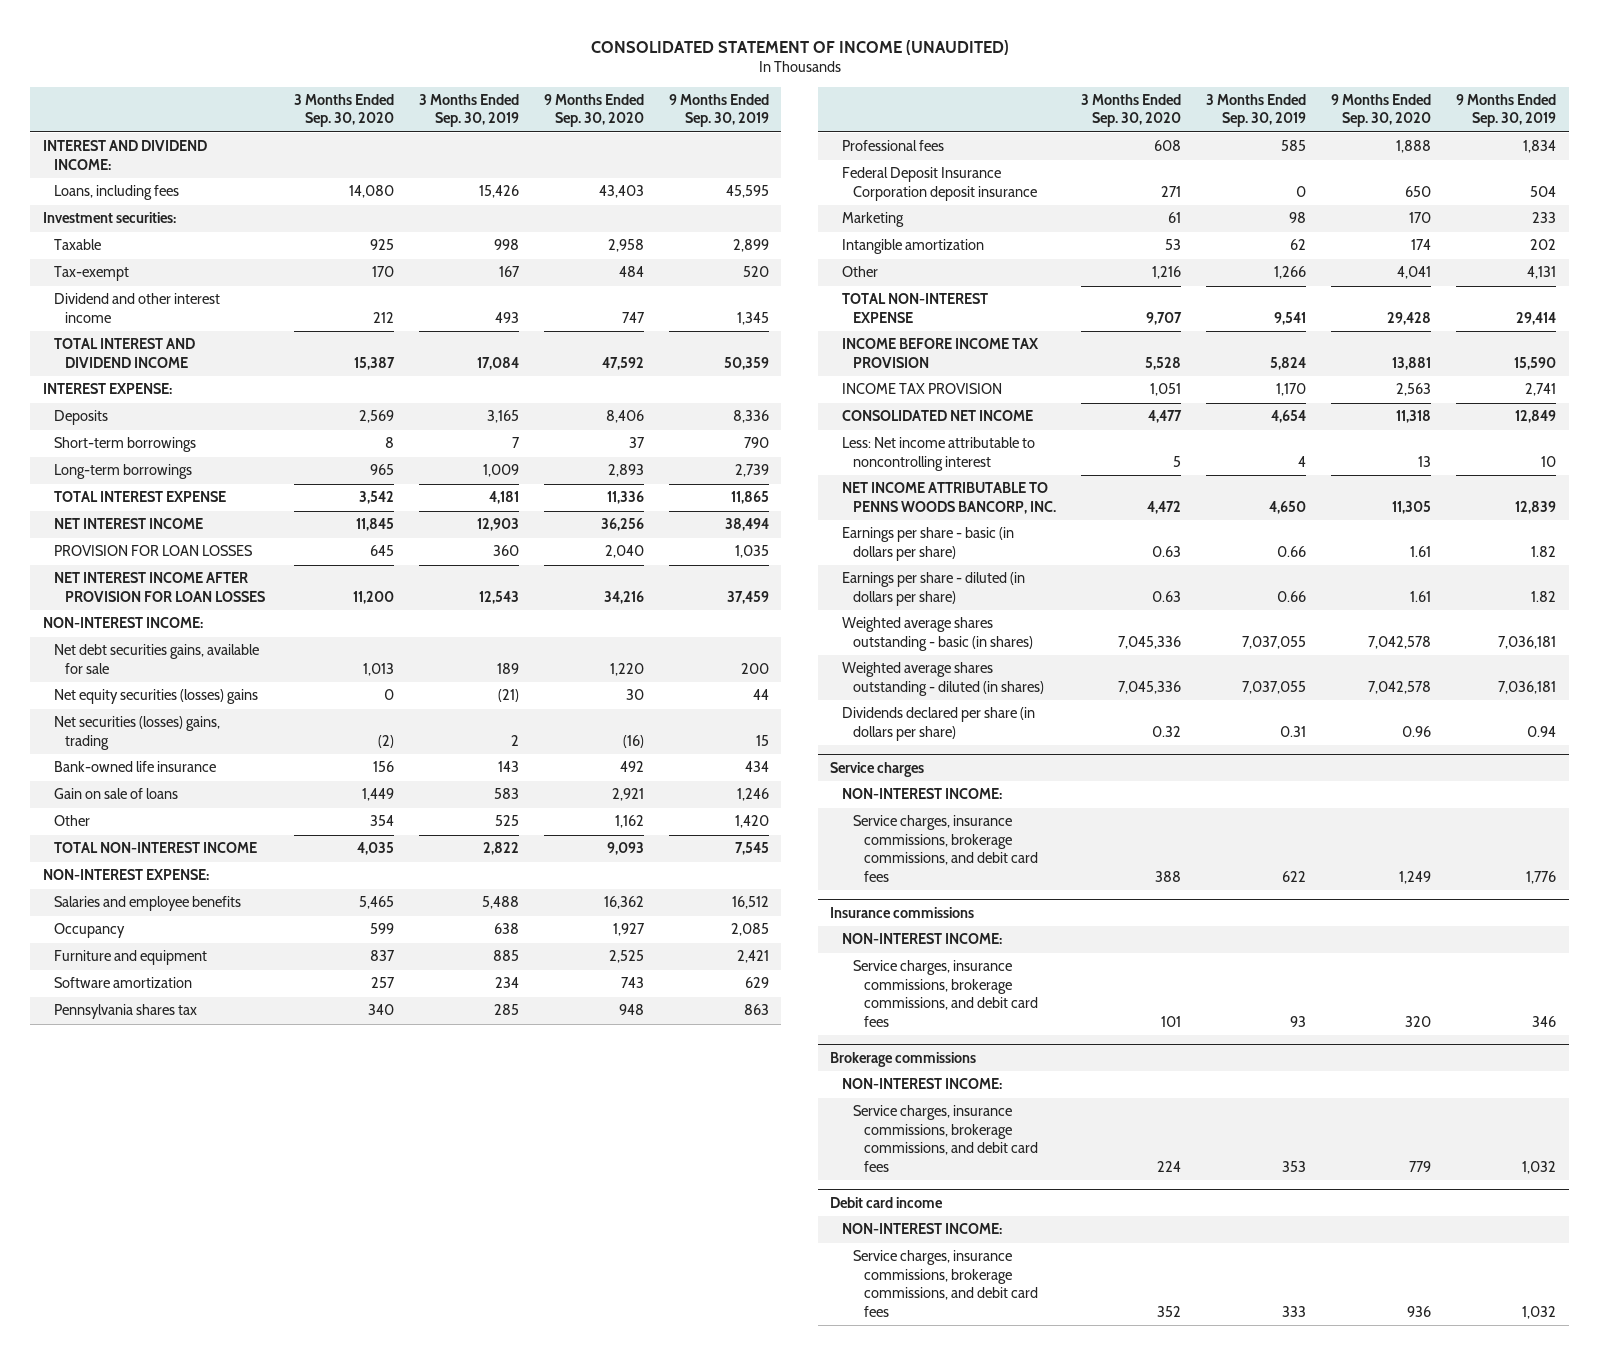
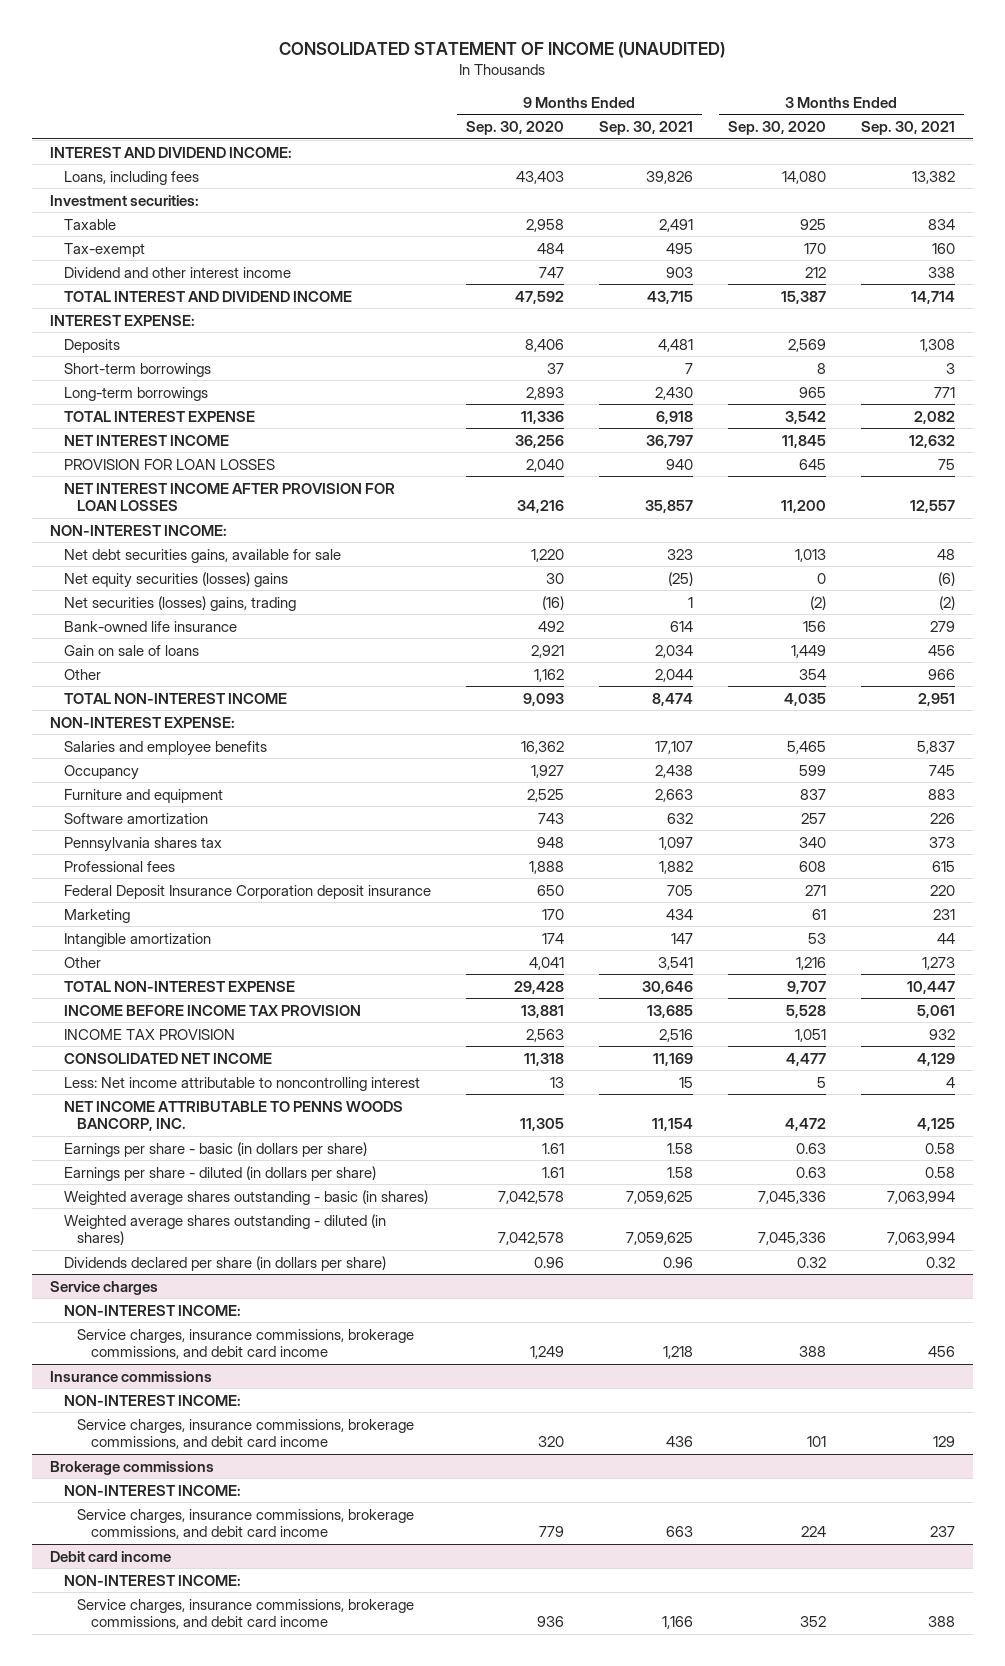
[418,94,519,128] 3 Months Ended Sep. 30, 2019 -> none
[668,94,769,128] 9 Months Ended Sep. 30, 2019 -> none
none -> [598,121,693,136] Sep. 30, 2021
none -> [860,121,955,136] Sep. 30, 2021
[852,815,1039,882] Service charges, insurance commissions, brokerage commissions, and debit card fees -> [77,1328,415,1360] Service charges, insurance commissions, brokerage commissions, and debit card income
[852,960,1039,1027] Service charges, insurance commissions, brokerage commissions, and debit card fees -> [77,1418,415,1450] Service charges, insurance commissions, brokerage commissions, and debit card income
[852,1105,1039,1172] Service charges, insurance commissions, brokerage commissions, and debit card fees -> [77,1508,415,1540] Service charges, insurance commissions, brokerage commissions, and debit card income
[852,1250,1039,1317] Service charges, insurance commissions, brokerage commissions, and debit card fees -> [77,1598,415,1630] Service charges, insurance commissions, brokerage commissions, and debit card income

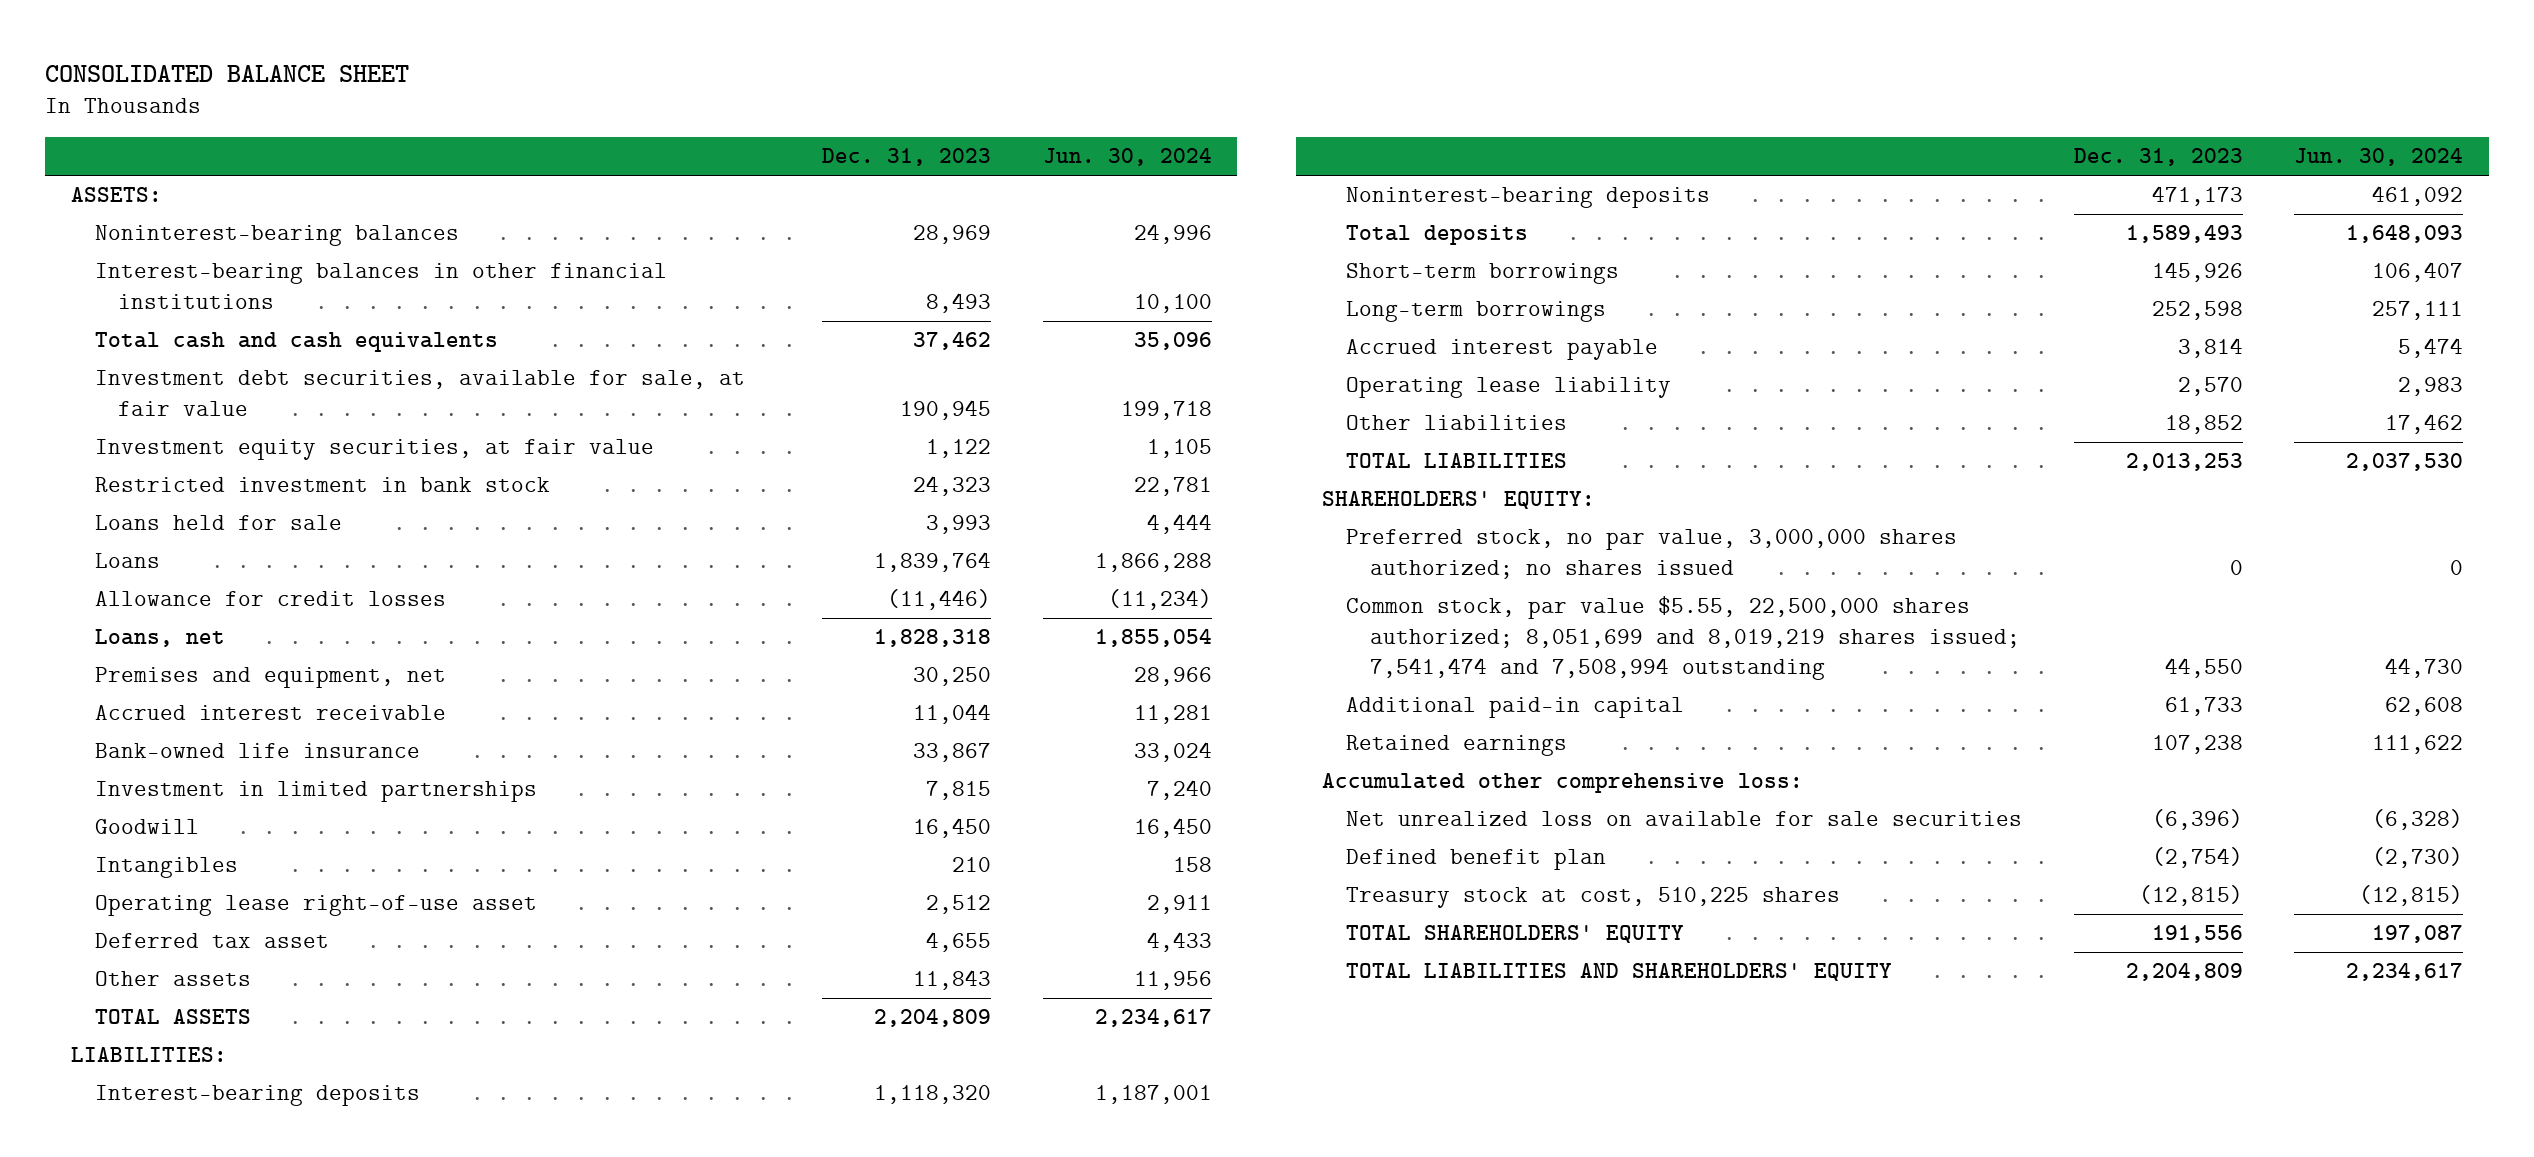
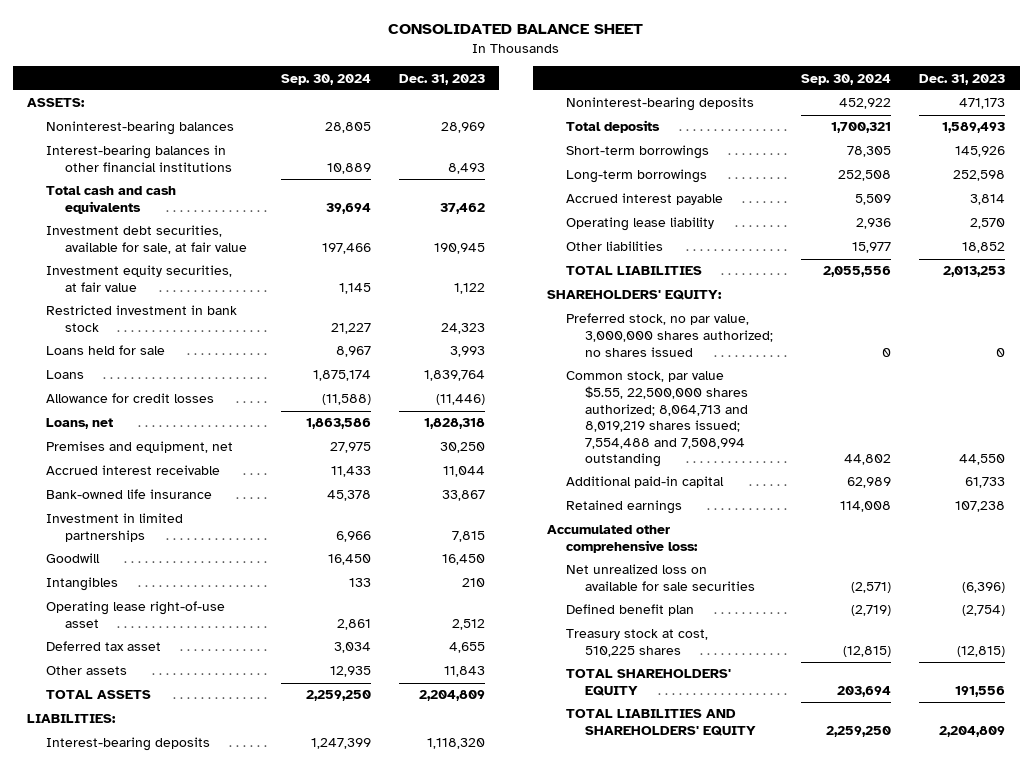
[1042,148,1212,167] Jun. 30, 2024 -> none
none -> [281,73,372,85] Sep. 30, 2024
[1346,596,2021,681] Common stock, par value $5.55, 22,500,000 shares authorized; 8,051,699 and 8,019,219 shares issued; 7,541,474 and 7,508,994 outstanding -> [566,371,749,468] Common stock, par value $5.55, 22,500,000 shares authorized; 8,064,713 and 8,019,219 shares issued; 7,554,488 and 7,508,994 outstanding

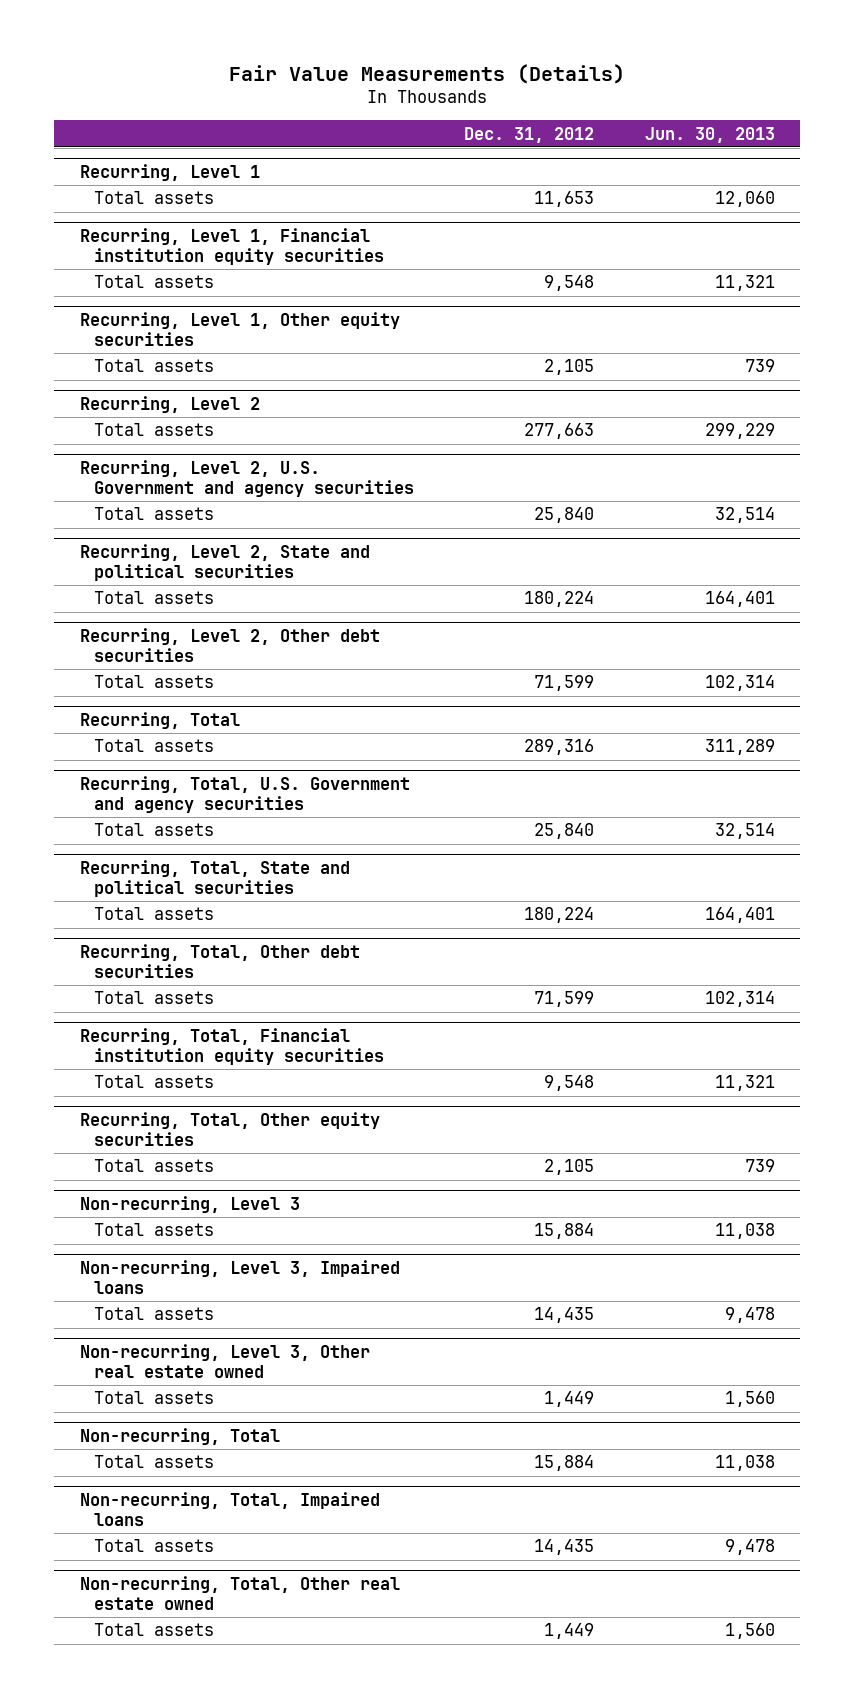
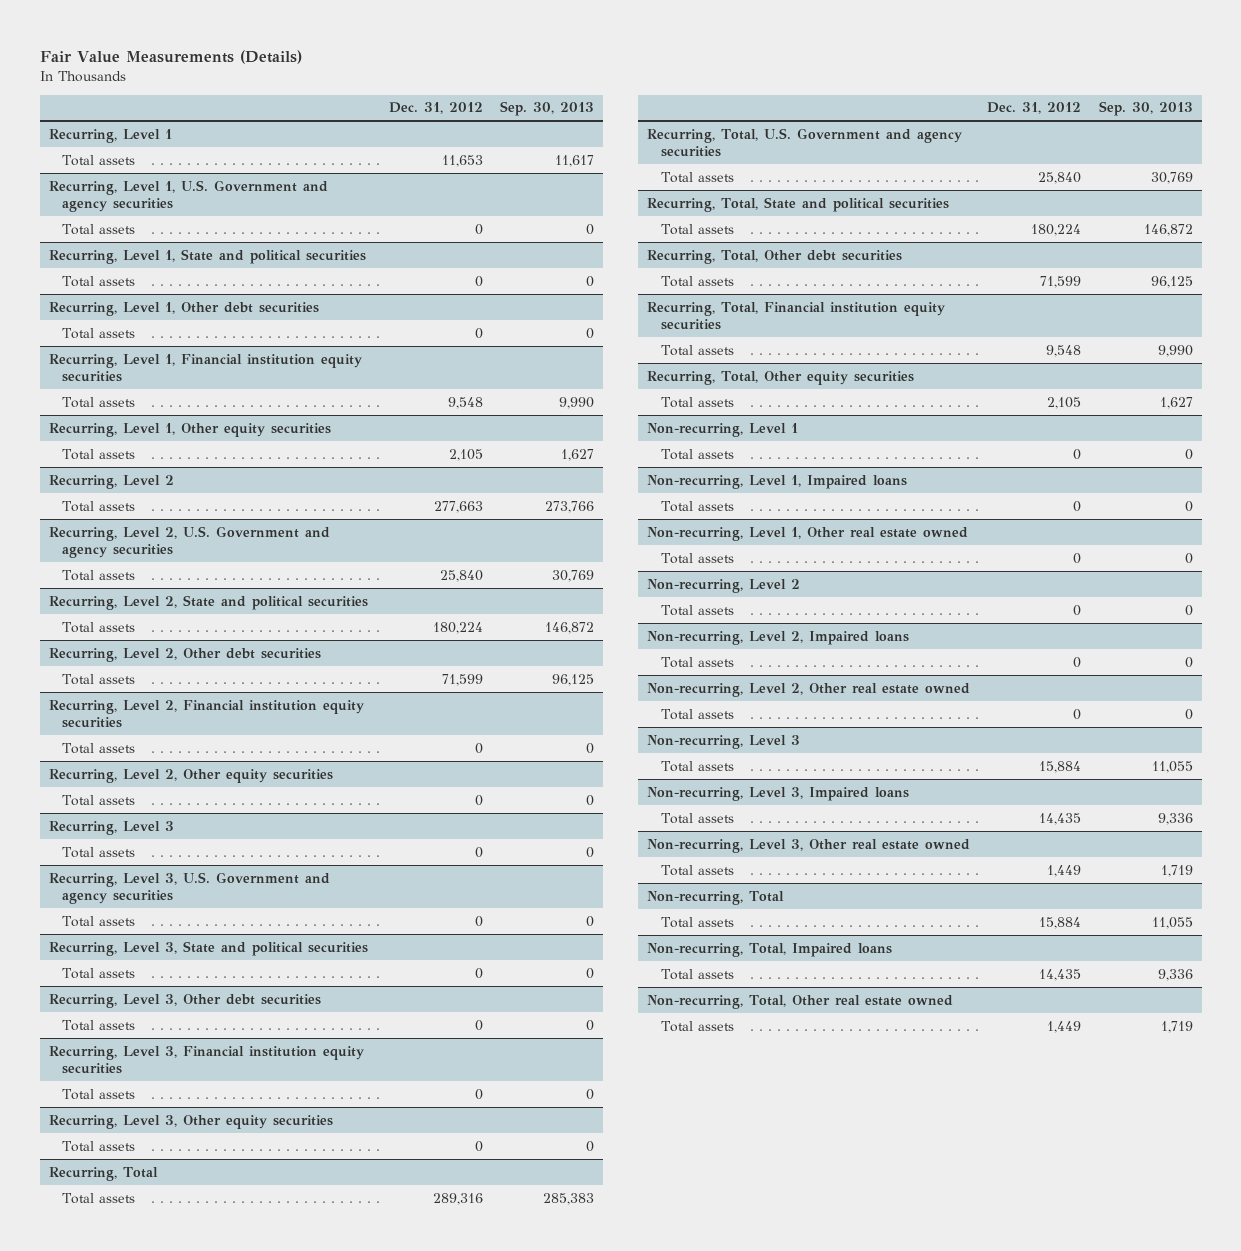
[644,126,775,143] Jun. 30, 2013 -> none
none -> [500,101,595,117] Sep. 30, 2013
none -> [48,179,328,212] Recurring, Level 1, U.S. Government and agency securities
none -> [62,223,136,235] Total assets
none -> [48,248,366,264] Recurring, Level 1, State and political securities
none -> [62,275,136,287] Total assets
none -> [48,301,319,316] Recurring, Level 1, Other debt securities
none -> [62,327,136,339] Total assets
none -> [48,699,364,728] Recurring, Level 2, Financial institution equity securities
none -> [62,742,136,754] Total assets
none -> [48,768,333,783] Recurring, Level 2, Other equity securities
none -> [62,794,136,806] Total assets
none -> [48,820,174,835] Recurring, Level 3
none -> [62,846,136,858] Total assets
none -> [48,871,330,904] Recurring, Level 3, U.S. Government and agency securities
none -> [62,915,136,927] Total assets
none -> [48,940,368,956] Recurring, Level 3, State and political securities
none -> [62,967,136,979] Total assets
none -> [48,993,321,1008] Recurring, Level 3, Other debt securities
none -> [62,1019,136,1031] Total assets
none -> [48,1045,364,1074] Recurring, Level 3, Financial institution equity securities
none -> [62,1088,136,1100] Total assets
none -> [48,1114,333,1129] Recurring, Level 3, Other equity securities
none -> [62,1140,136,1152] Total assets
none -> [647,422,799,437] Non-recurring, Level 1
none -> [660,448,734,460] Total assets
none -> [647,474,908,489] Non-recurring, Level 1, Impaired loans
none -> [660,500,734,512] Total assets
none -> [647,526,969,541] Non-recurring, Level 1, Other real estate owned
none -> [660,552,734,564] Total assets
none -> [647,578,801,593] Non-recurring, Level 2
none -> [660,604,734,616] Total assets
none -> [647,630,910,645] Non-recurring, Level 2, Impaired loans
none -> [660,656,734,668] Total assets
none -> [647,682,971,697] Non-recurring, Level 2, Other real estate owned
none -> [660,708,734,720] Total assets

